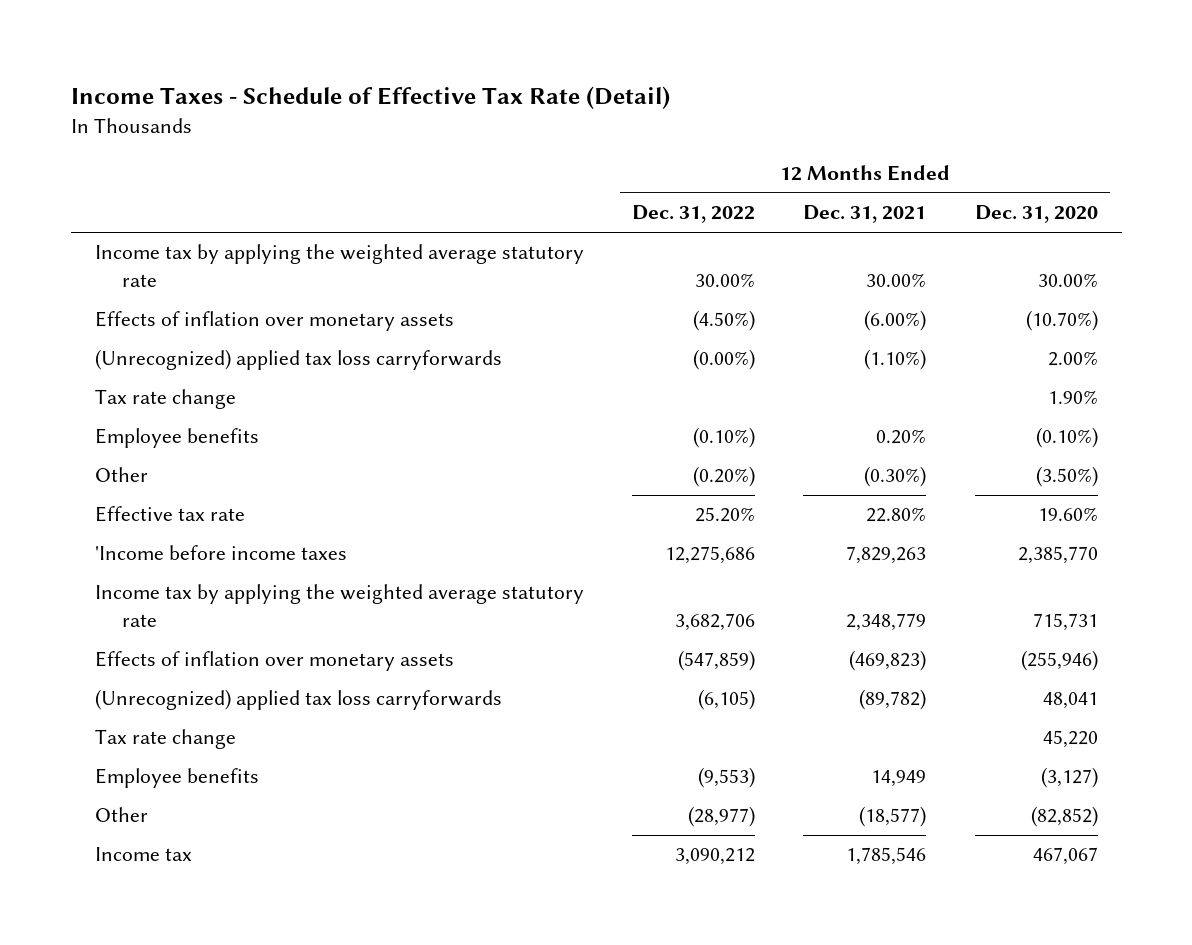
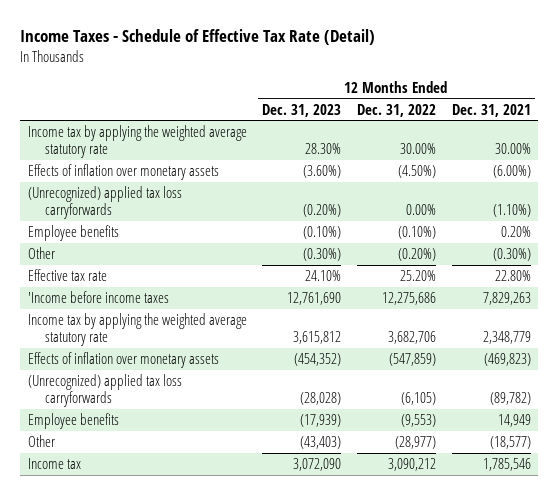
[974,205,1098,224] Dec. 31, 2020 -> none
none -> [262,103,342,117] Dec. 31, 2023
[94,389,236,410] Tax rate change -> none
[692,349,755,371] (0.00%) -> [405,204,436,216] 0.00%
[94,729,236,750] Tax rate change -> none

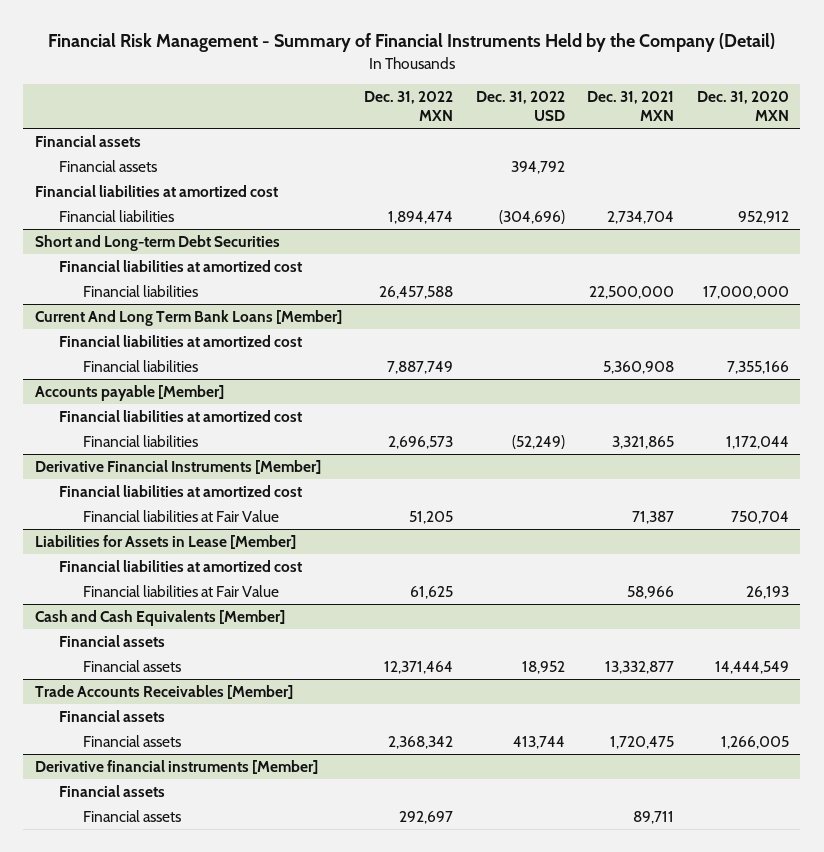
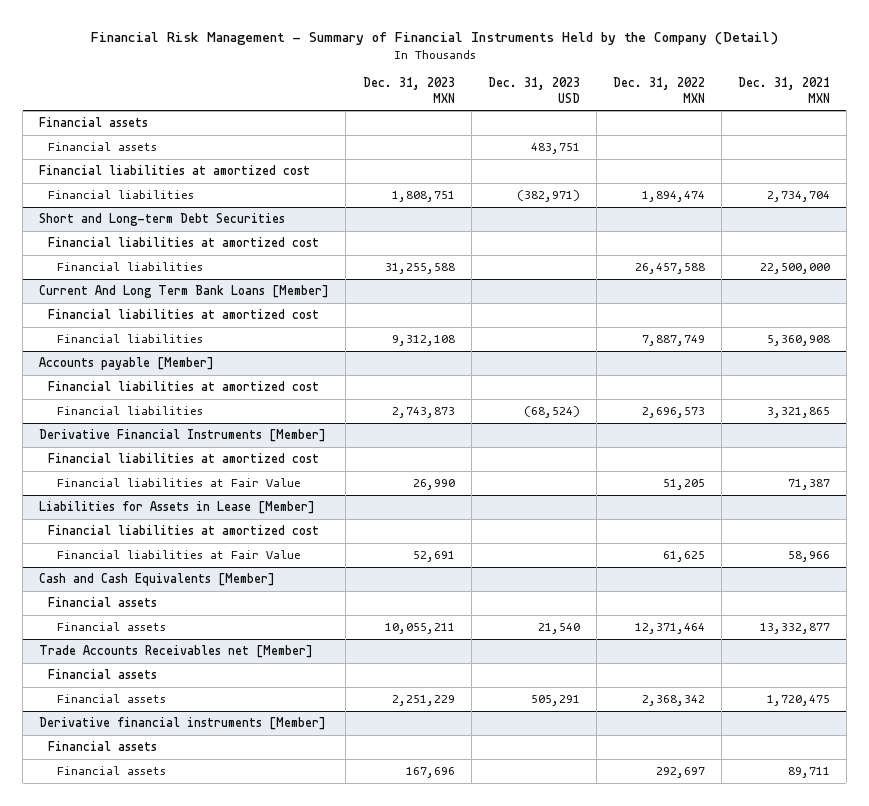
[475,90,565,122] Dec. 31, 2022 USD -> none
[696,90,789,122] Dec. 31, 2020 MXN -> none
none -> [362,76,455,103] Dec. 31, 2023 MXN
none -> [487,76,580,103] Dec. 31, 2023 USD
[34,684,293,699] Trade Accounts Receivables [Member] -> [39,645,314,659] Trade Accounts Receivables net [Member]

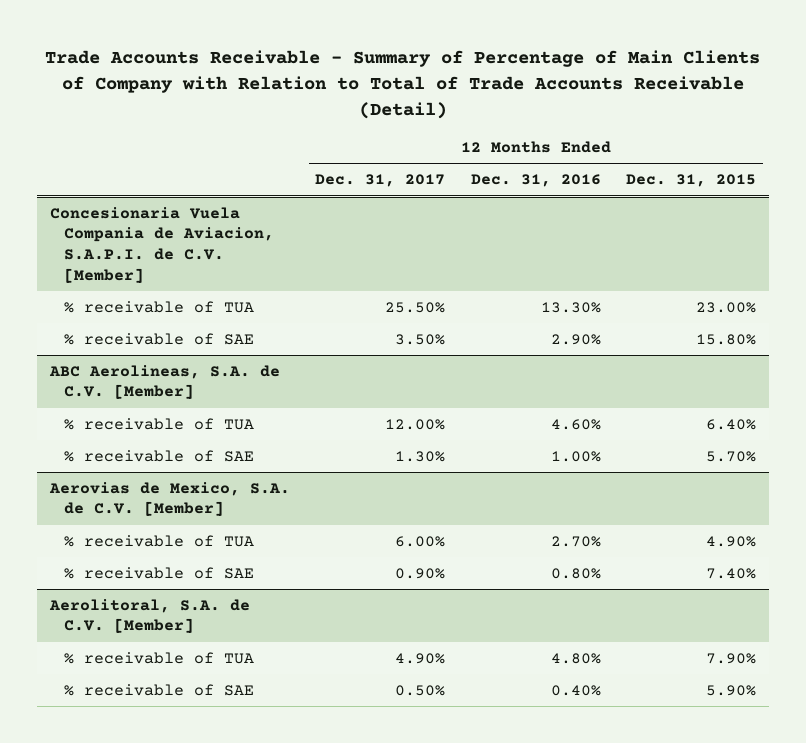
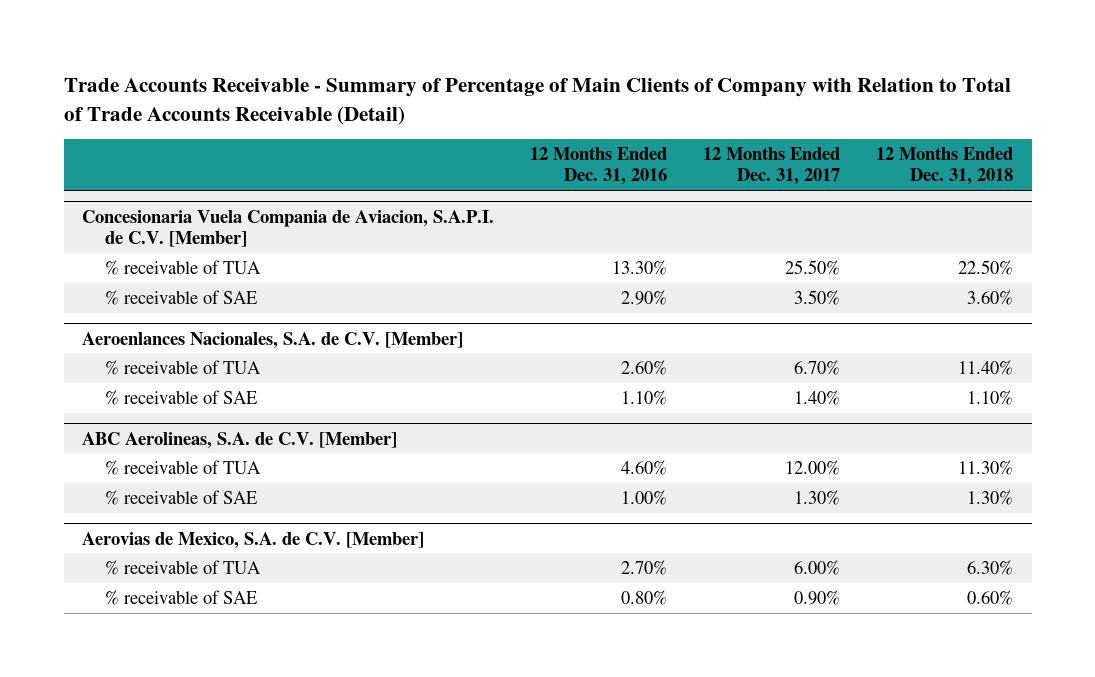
[626,174,757,188] Dec. 31, 2015 -> none
none -> [876,147,1014,186] 12 Months Ended Dec. 31, 2018
none -> [81,331,463,349] Aeroenlances Nacionales, S.A. de C.V. [Member]
none -> [104,359,261,375] % receivable of TUA
none -> [104,389,258,405] % receivable of SAE
[48,598,250,634] Aerolitoral, S.A. de C.V. [Member] -> none
[63,651,254,664] % receivable of TUA -> none
[63,683,254,696] % receivable of SAE -> none

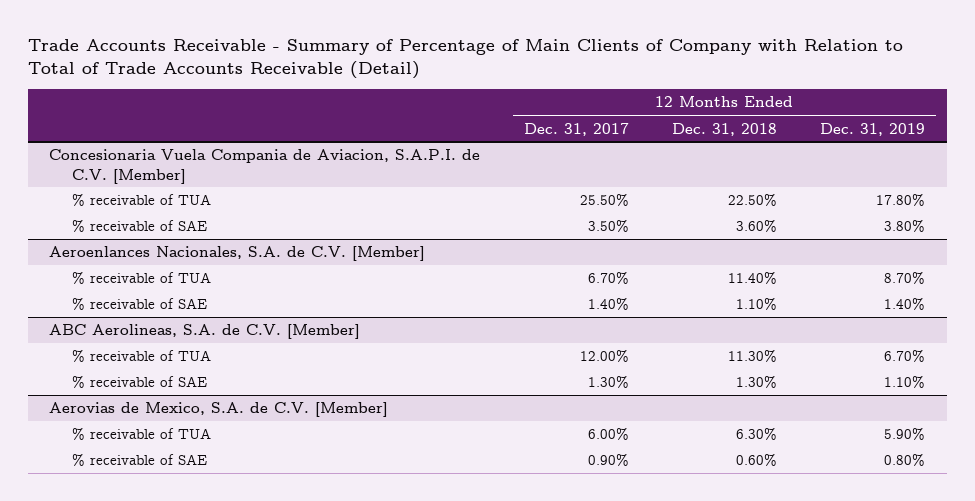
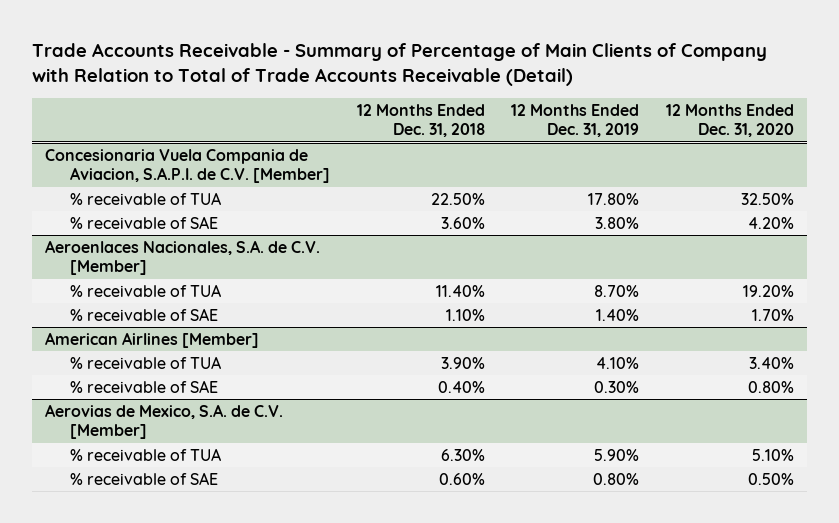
[523,122,629,136] Dec. 31, 2017 -> none
none -> [665,104,794,138] 12 Months Ended Dec. 31, 2020
[49,246,426,262] Aeroenlances Nacionales, S.A. de C.V. [Member] -> [44,239,320,276] Aeroenlaces Nacionales, S.A. de C.V. [Member]
[49,324,361,340] ABC Aerolineas, S.A. de C.V. [Member] -> none
none -> [44,331,259,348] American Airlines [Member]
[727,349,777,363] 11.30% -> [440,356,485,369] 3.90%
[884,349,926,363] 6.70% -> [596,356,640,369] 4.10%
[735,375,777,389] 1.30% -> [437,380,485,393] 0.40%
[884,375,926,389] 1.10% -> [594,380,640,393] 0.30%

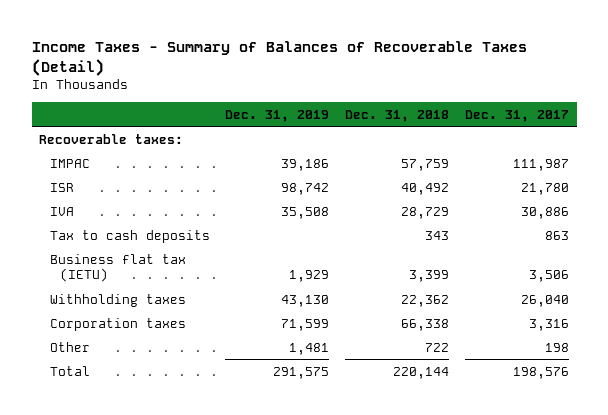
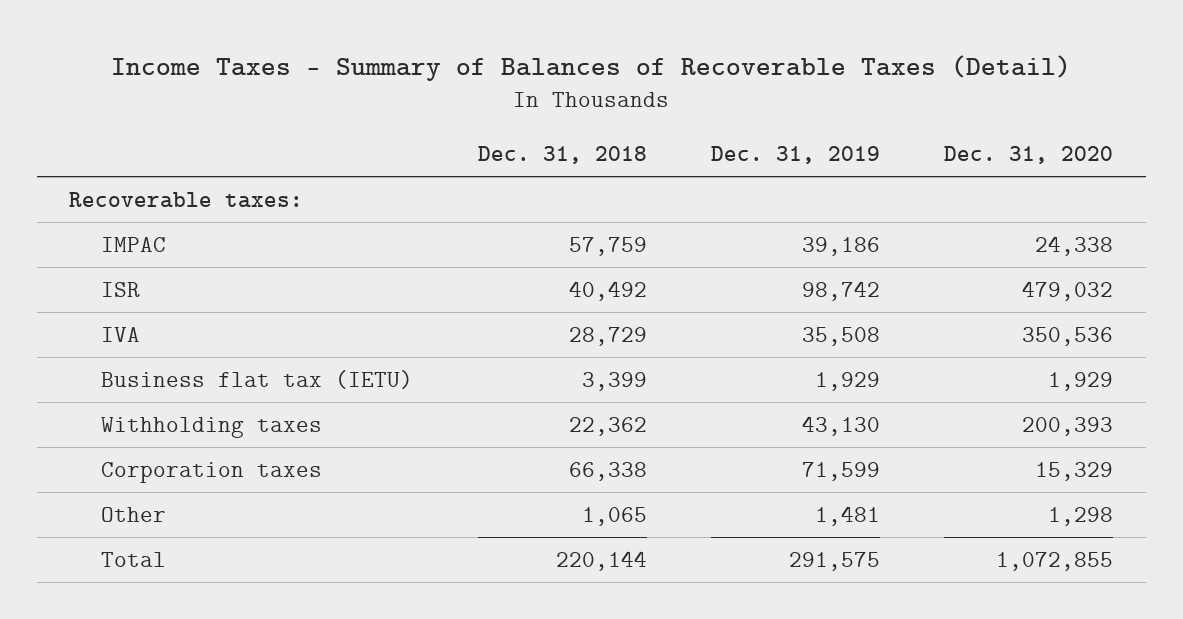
[464,109,569,122] Dec. 31, 2017 -> none
none -> [944,146,1114,165] Dec. 31, 2020
[49,229,210,243] Tax to cash deposits -> none
[425,342,450,352] 722 -> [581,506,647,526] 1,065

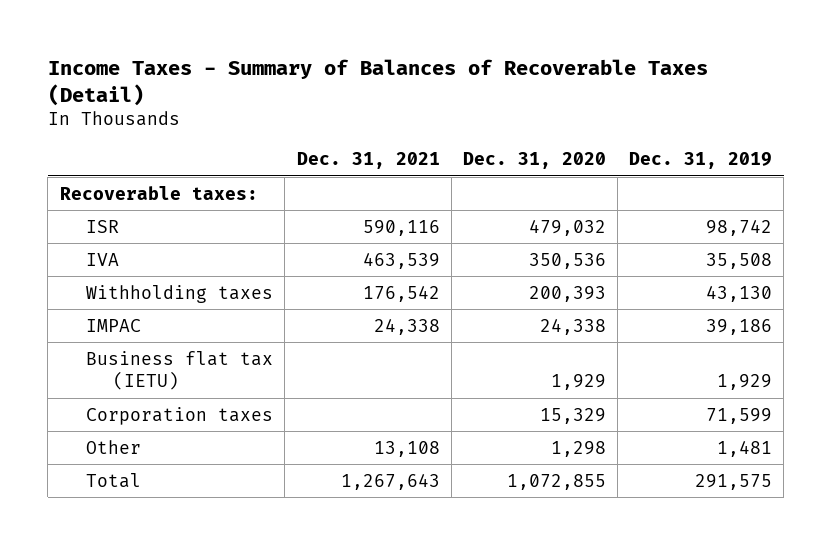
[477,146,647,165] Dec. 31, 2018 -> none
none -> [296,152,440,170] Dec. 31, 2021
[101,236,167,252] IMPAC -> [86,318,142,332] IMPAC
[101,369,414,389] Business flat tax (IETU) -> [86,350,274,391] Business flat tax (IETU)

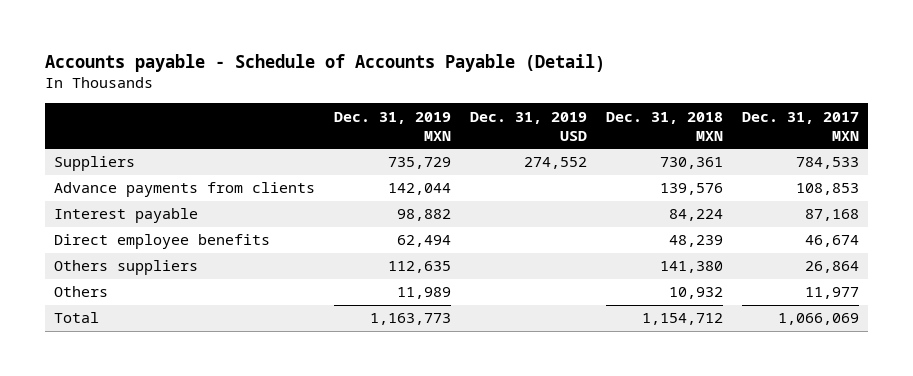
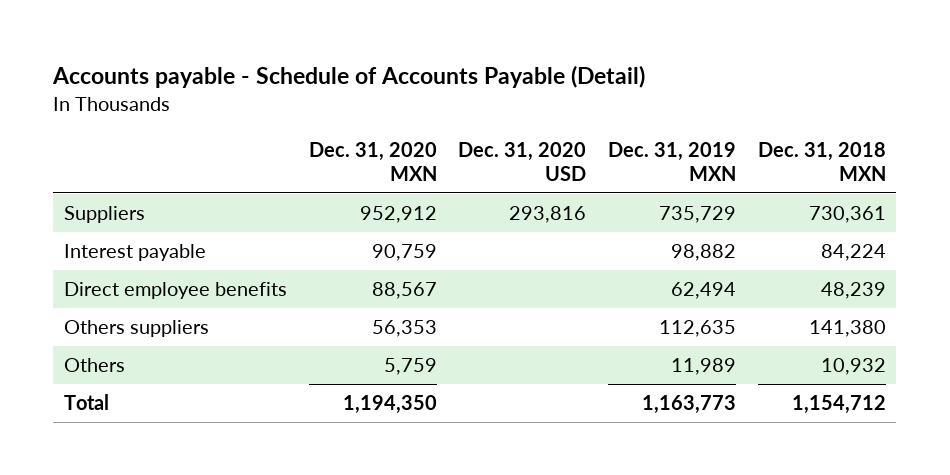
[470,111,588,141] Dec. 31, 2019 USD -> none
[741,111,859,141] Dec. 31, 2017 MXN -> none
none -> [308,142,437,181] Dec. 31, 2020 MXN
none -> [458,142,587,181] Dec. 31, 2020 USD
[54,182,316,198] Advance payments from clients -> none

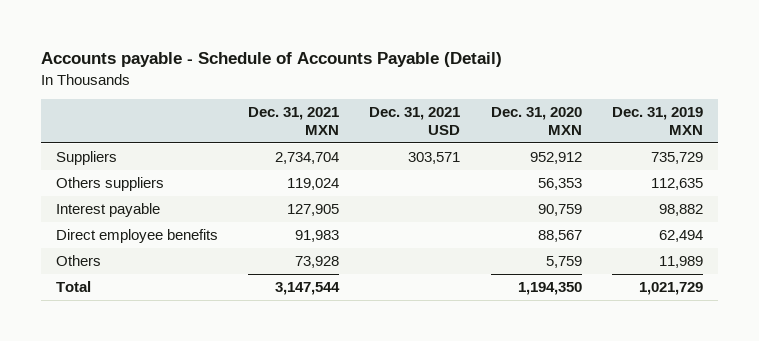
[458,142,587,181] Dec. 31, 2020 USD -> none
[757,142,886,181] Dec. 31, 2018 MXN -> none
none -> [248,107,340,135] Dec. 31, 2021 MXN
none -> [369,107,461,135] Dec. 31, 2021 USD
[64,319,210,337] Others suppliers -> [56,176,165,191] Others suppliers
[642,394,737,414] 1,163,773 -> [638,281,703,295] 1,021,729

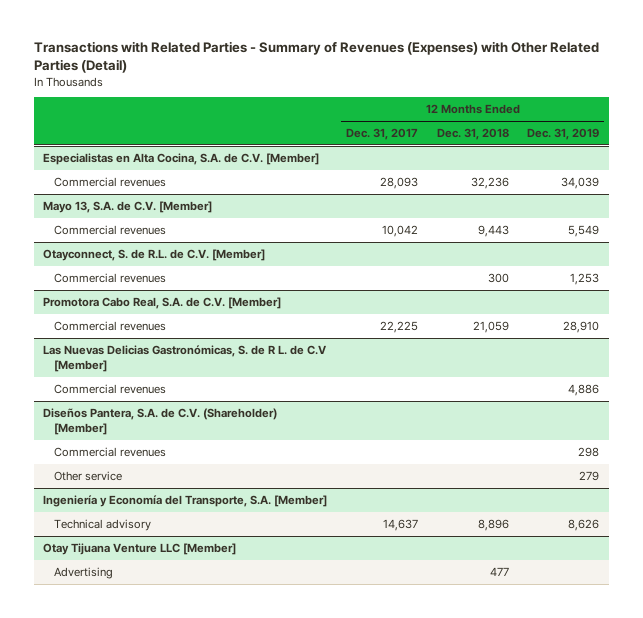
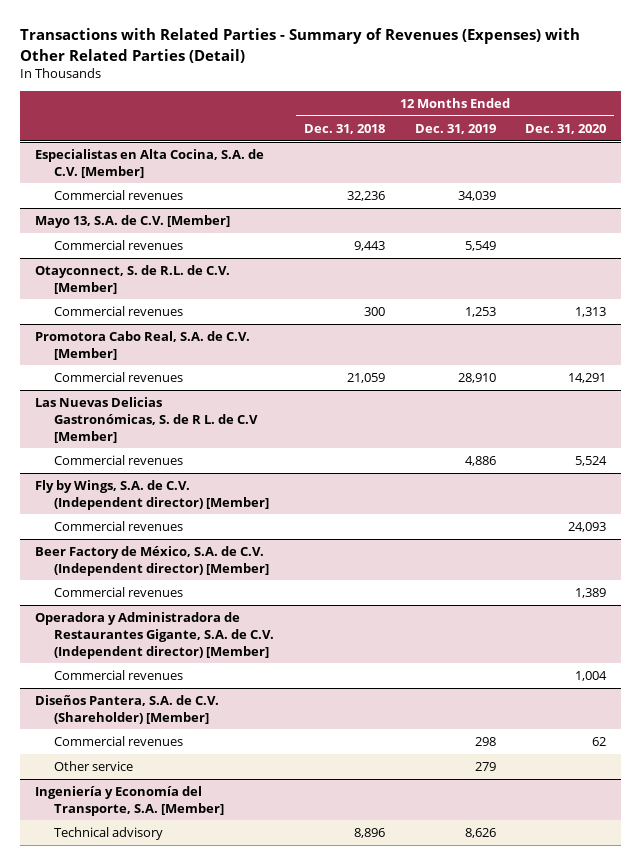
[346,128,419,141] Dec. 31, 2017 -> none
none -> [525,123,607,134] Dec. 31, 2020
none -> [34,479,270,510] Fly by Wings, S.A. de C.V. (Independent director) [Member]
none -> [54,520,184,531] Commercial revenues
none -> [34,545,270,576] Beer Factory de México, S.A. de C.V. (Independent director) [Member]
none -> [54,586,184,597] Commercial revenues
none -> [34,611,275,659] Operadora y Administradora de Restaurantes Gigante, S.A. de C.V. (Independent director) [Member]
none -> [54,669,184,680] Commercial revenues
[43,542,237,555] Otay Tijuana Venture LLC [Member] -> none
[53,566,113,579] Advertising -> none

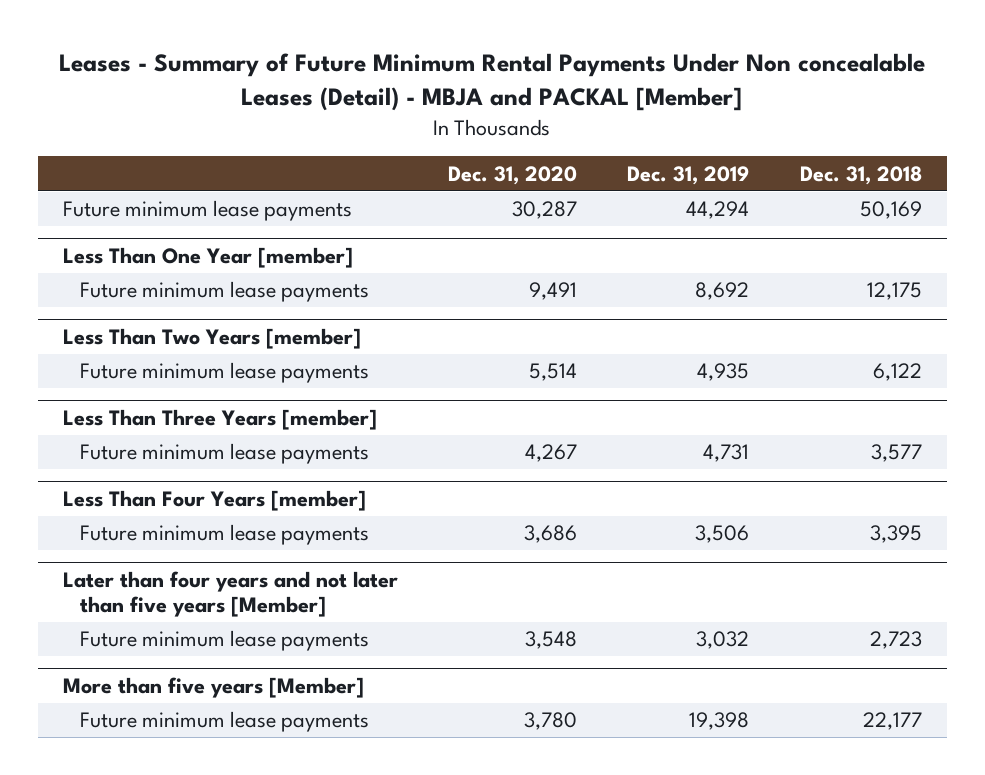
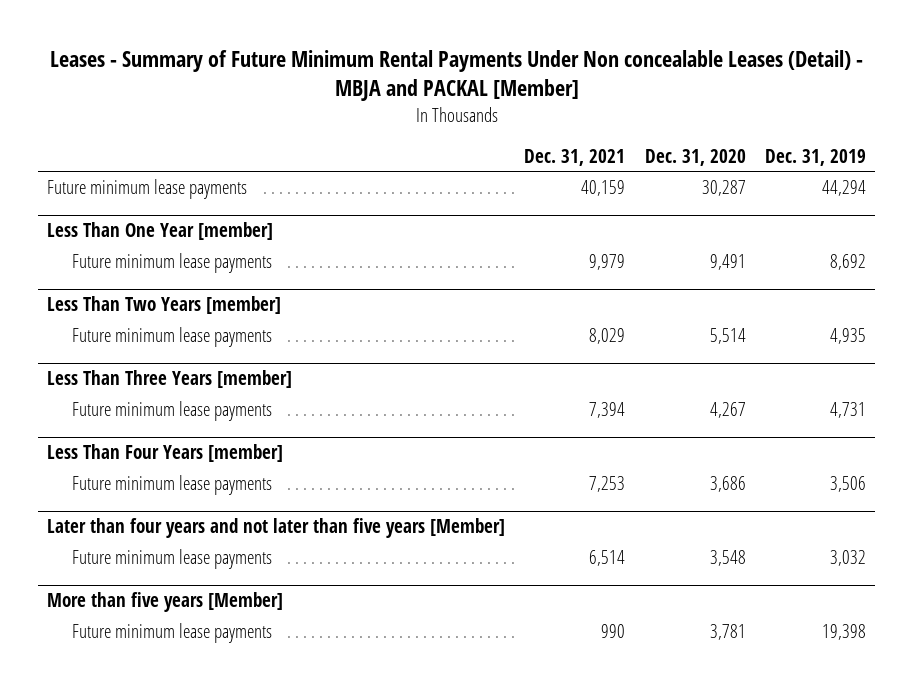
[799,165,922,185] Dec. 31, 2018 -> none
none -> [524,148,626,166] Dec. 31, 2021
[524,712,578,731] 3,780 -> [709,624,746,641] 3,781

